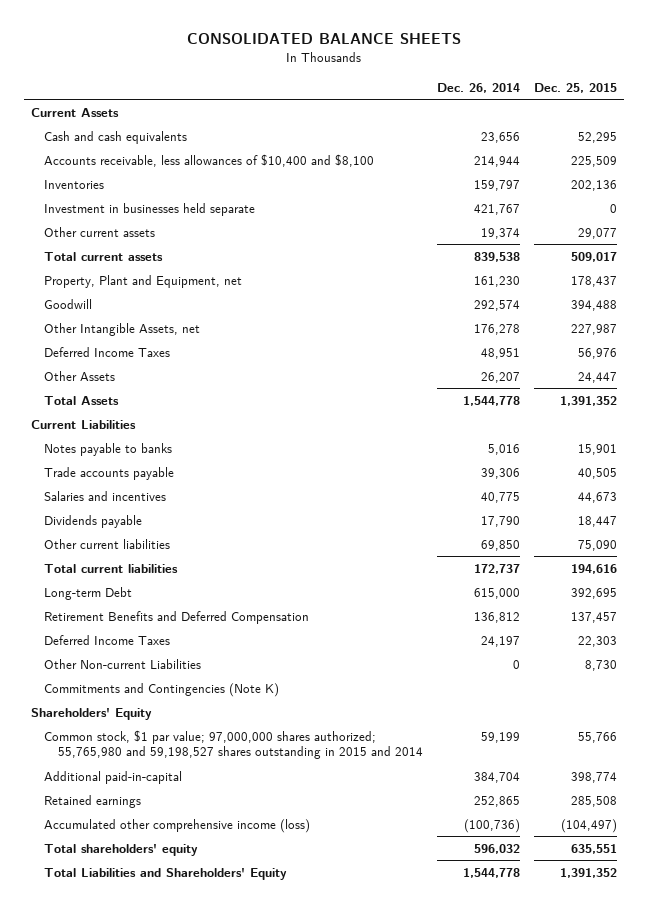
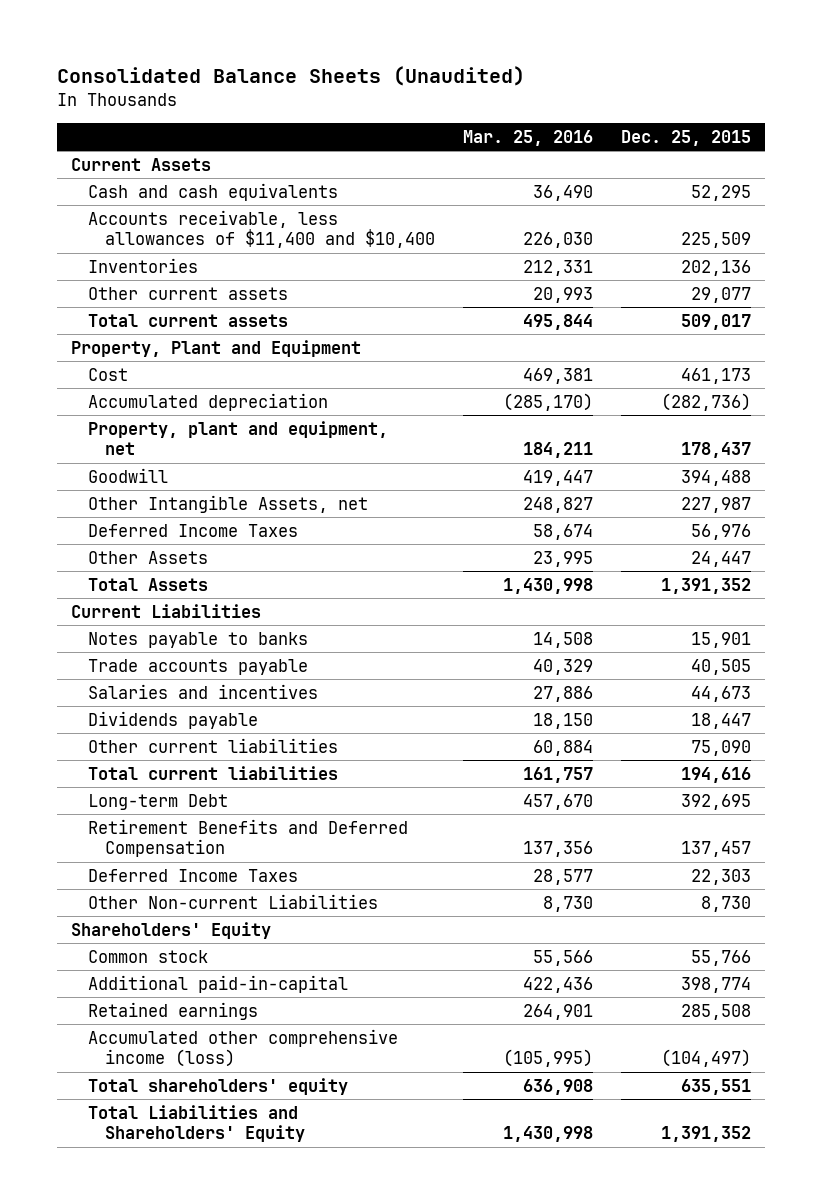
[186,33,461,45] CONSOLIDATED BALANCE SHEETS -> [57,66,526,87] Consolidated Balance Sheets (Unaudited)
[437,82,521,93] Dec. 26, 2014 -> none
none -> [462,129,593,146] Mar. 25, 2016
[44,153,375,167] Accounts receivable, less allowances of $10,400 and $8,100 -> [87,209,435,249] Accounts receivable, less allowances of $11,400 and $10,400
[44,202,256,216] Investment in businesses held separate -> none
none -> [71,339,362,357] Property, Plant and Equipment
none -> [87,367,128,381] Cost
none -> [87,392,328,411] Accumulated depreciation
[44,274,243,288] Property, Plant and Equipment, net -> [87,420,388,456] Property, plant and equipment, net
[44,682,280,697] Commitments and Contingencies (Note K) -> none
[44,729,424,760] Common stock, $1 par value; 97,000,000 shares authorized; 55,765,980 and 59,198,527 shares outstanding in 2015 and 2014 -> [87,949,208,963] Common stock

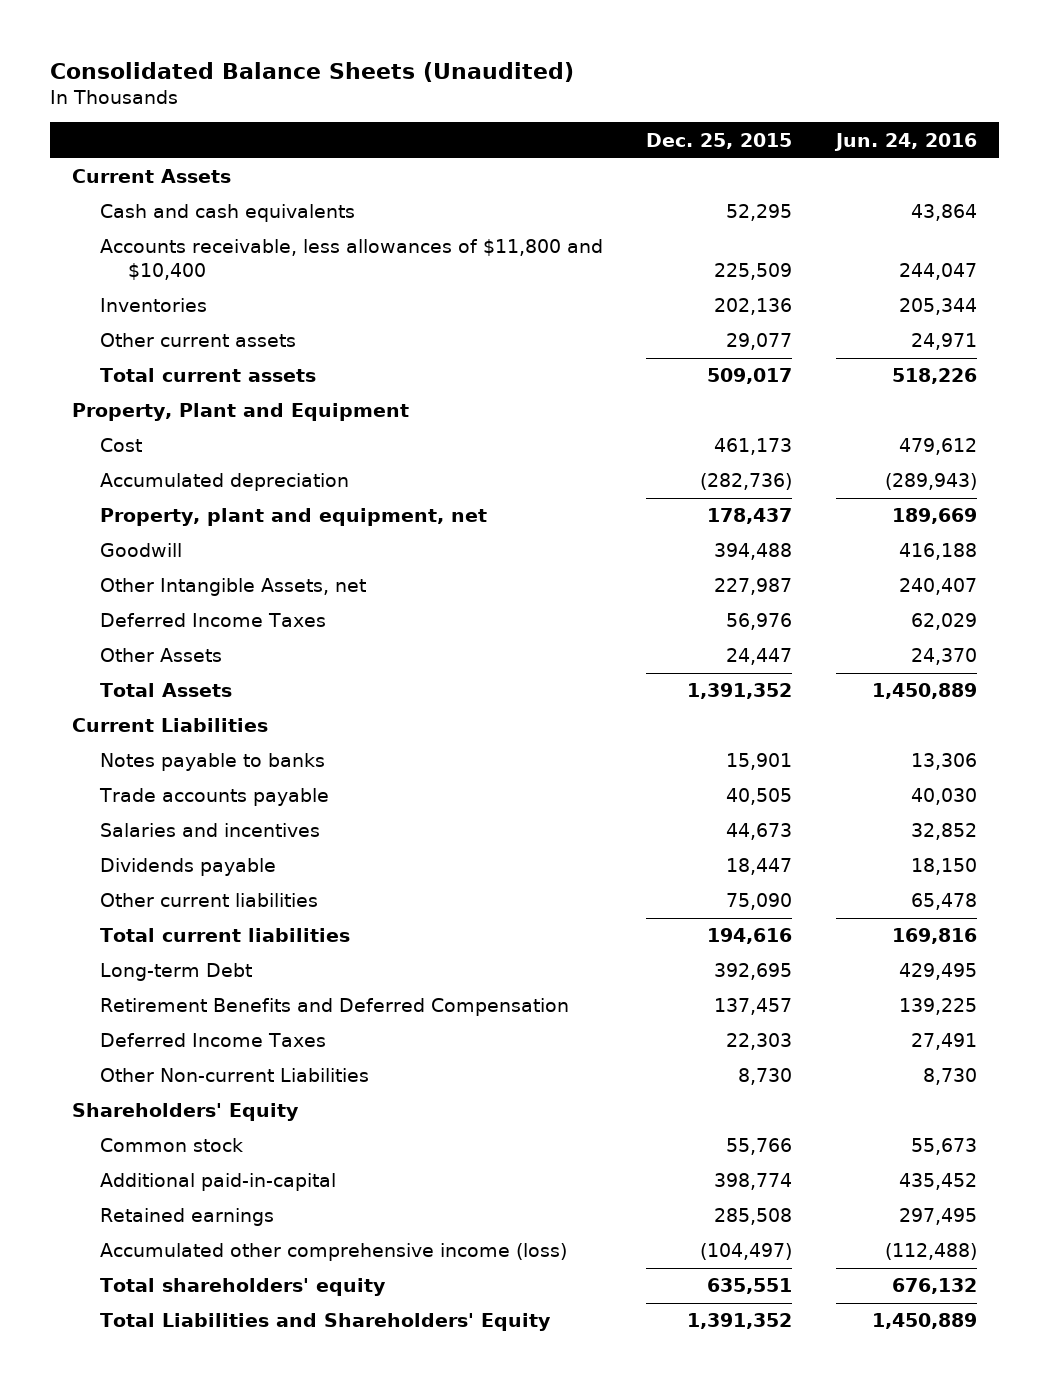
[462,129,593,146] Mar. 25, 2016 -> none
none -> [833,132,977,151] Jun. 24, 2016
[87,209,435,249] Accounts receivable, less allowances of $11,400 and $10,400 -> [99,239,603,281] Accounts receivable, less allowances of $11,800 and $10,400

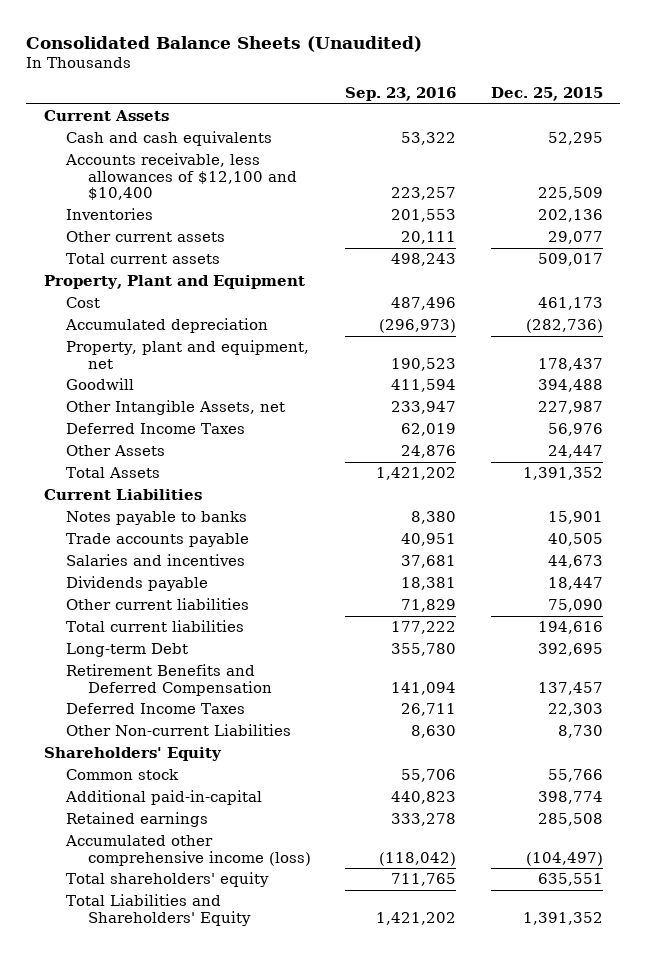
[833,132,977,151] Jun. 24, 2016 -> none
none -> [345,87,457,102] Sep. 23, 2016
[99,239,603,281] Accounts receivable, less allowances of $11,800 and $10,400 -> [64,153,297,201] Accounts receivable, less allowances of $12,100 and $10,400

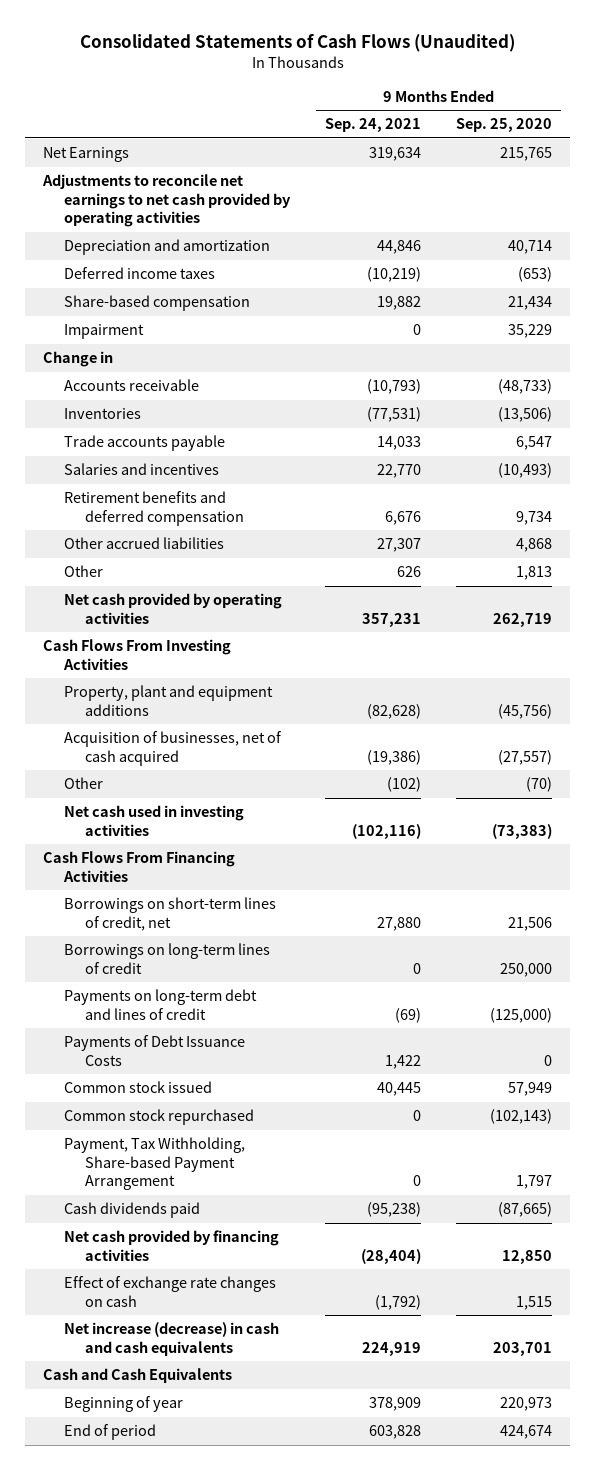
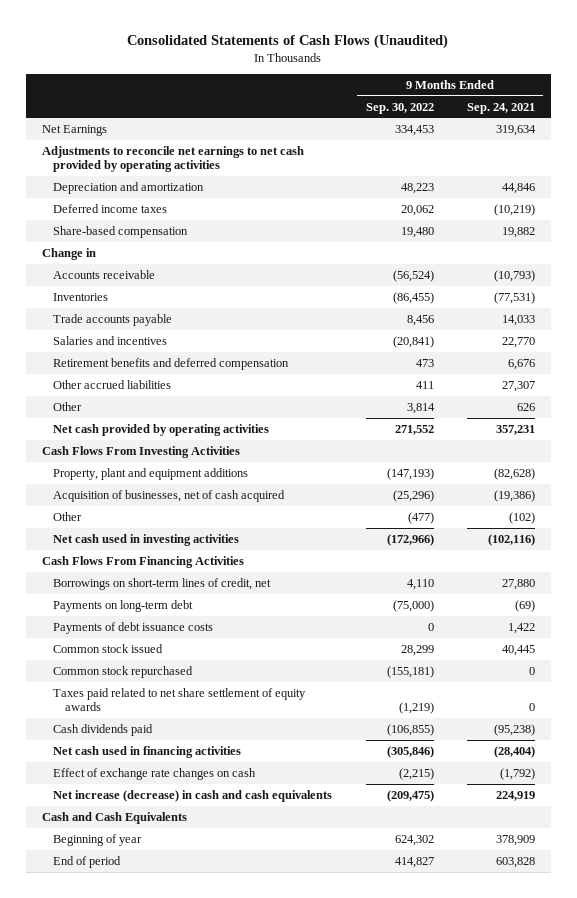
[456,118,553,133] Sep. 25, 2020 -> none
none -> [365,102,434,114] Sep. 30, 2022
[63,324,144,340] Impairment -> none
[63,943,270,974] Borrowings on long-term lines of credit -> none
[63,989,257,1020] Payments on long-term debt and lines of credit -> [53,599,194,612] Payments on long-term debt
[63,1035,245,1066] Payments of Debt Issuance Costs -> [53,621,214,634] Payments of debt issuance costs
[63,1137,245,1191] Payment, Tax Withholding, Share-based Payment Arrangement -> [53,687,307,712] Taxes paid related to net share settlement of equity awards
[63,1230,279,1261] Net cash provided by financing activities -> [53,745,242,758] Net cash used in financing activities

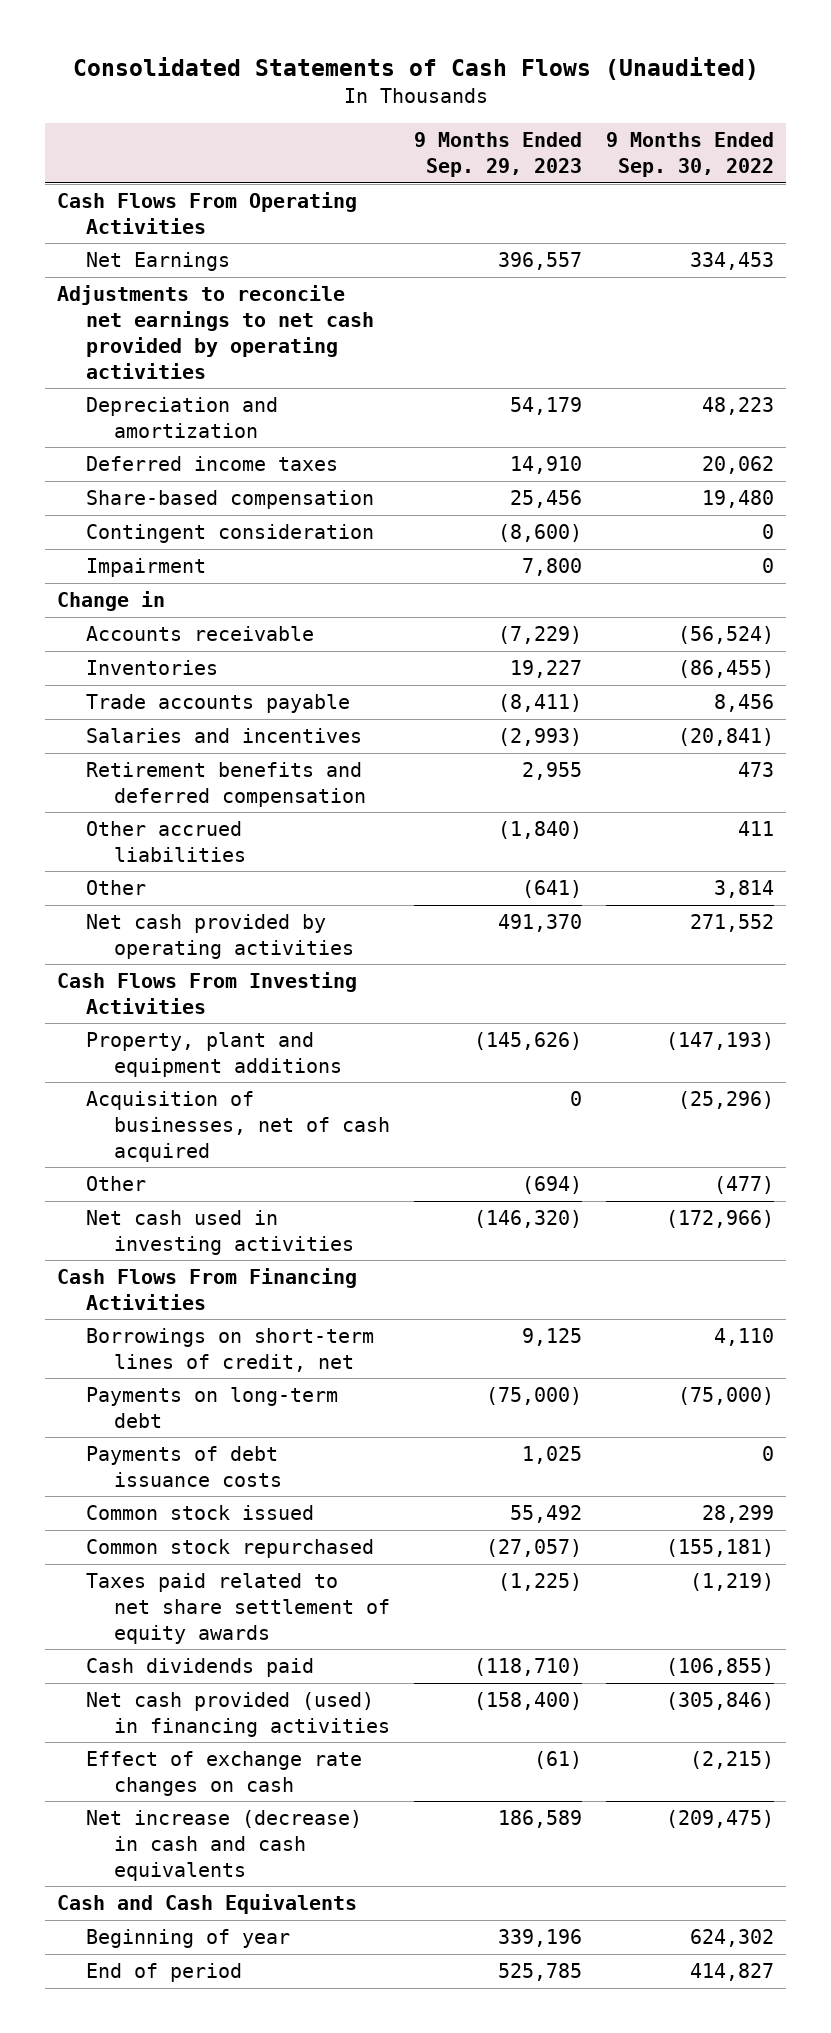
[466,102,535,114] Sep. 24, 2021 -> none
none -> [414,132,583,178] 9 Months Ended Sep. 29, 2023
none -> [56,192,357,234] Cash Flows From Operating Activities
none -> [85,524,374,544] Contingent consideration
none -> [85,558,206,578] Impairment
[53,745,242,758] Net cash used in financing activities -> [85,1692,391,1737] Net cash provided (used) in financing activities

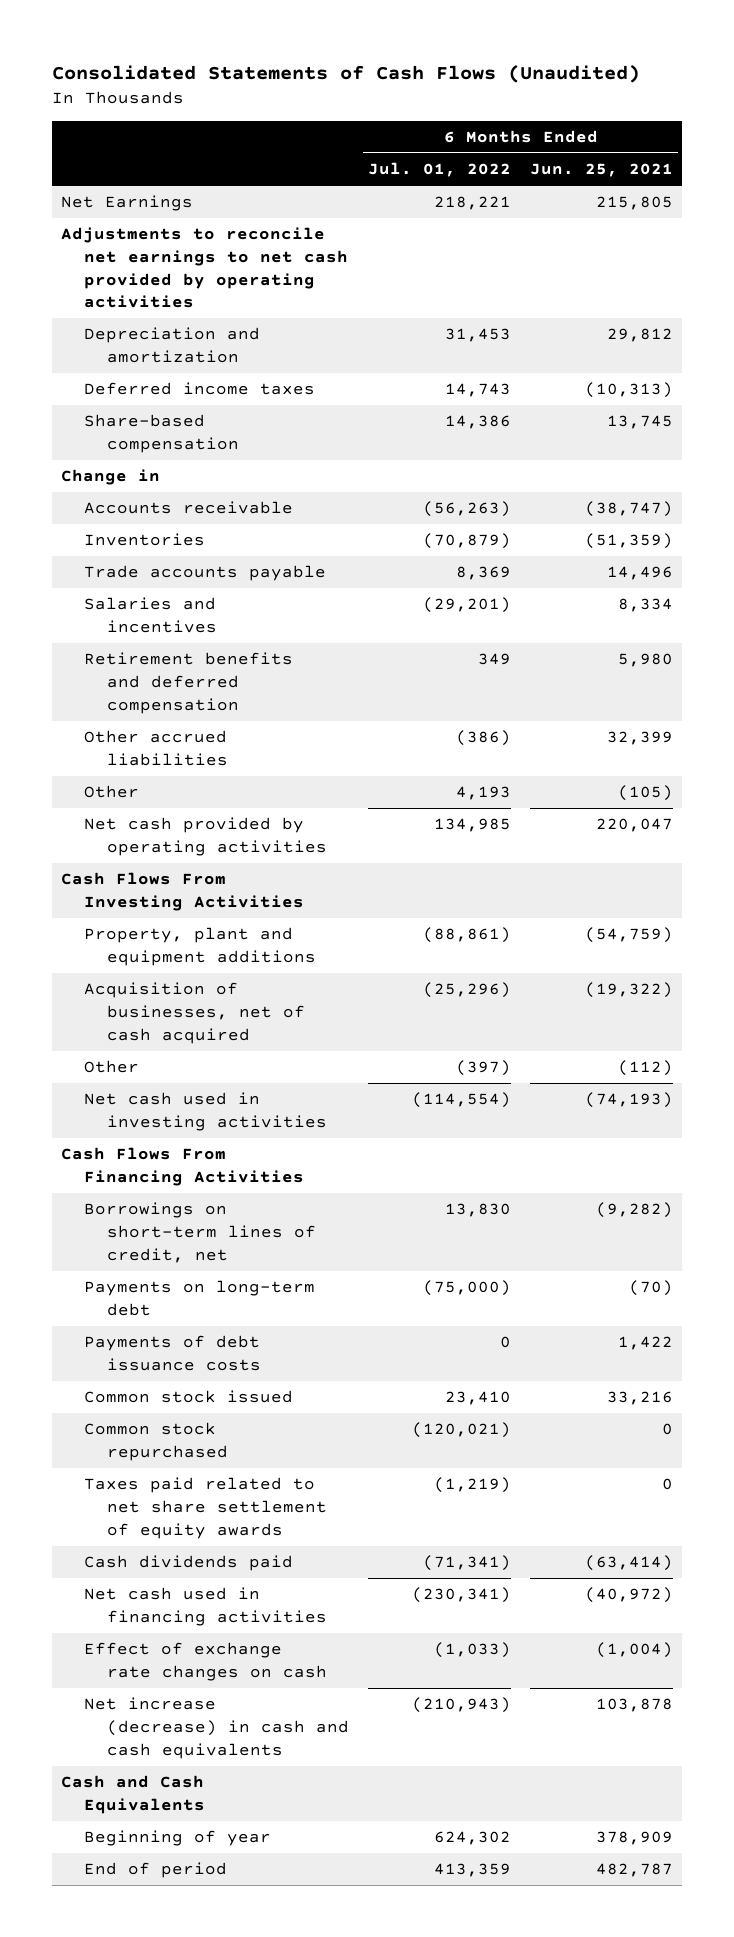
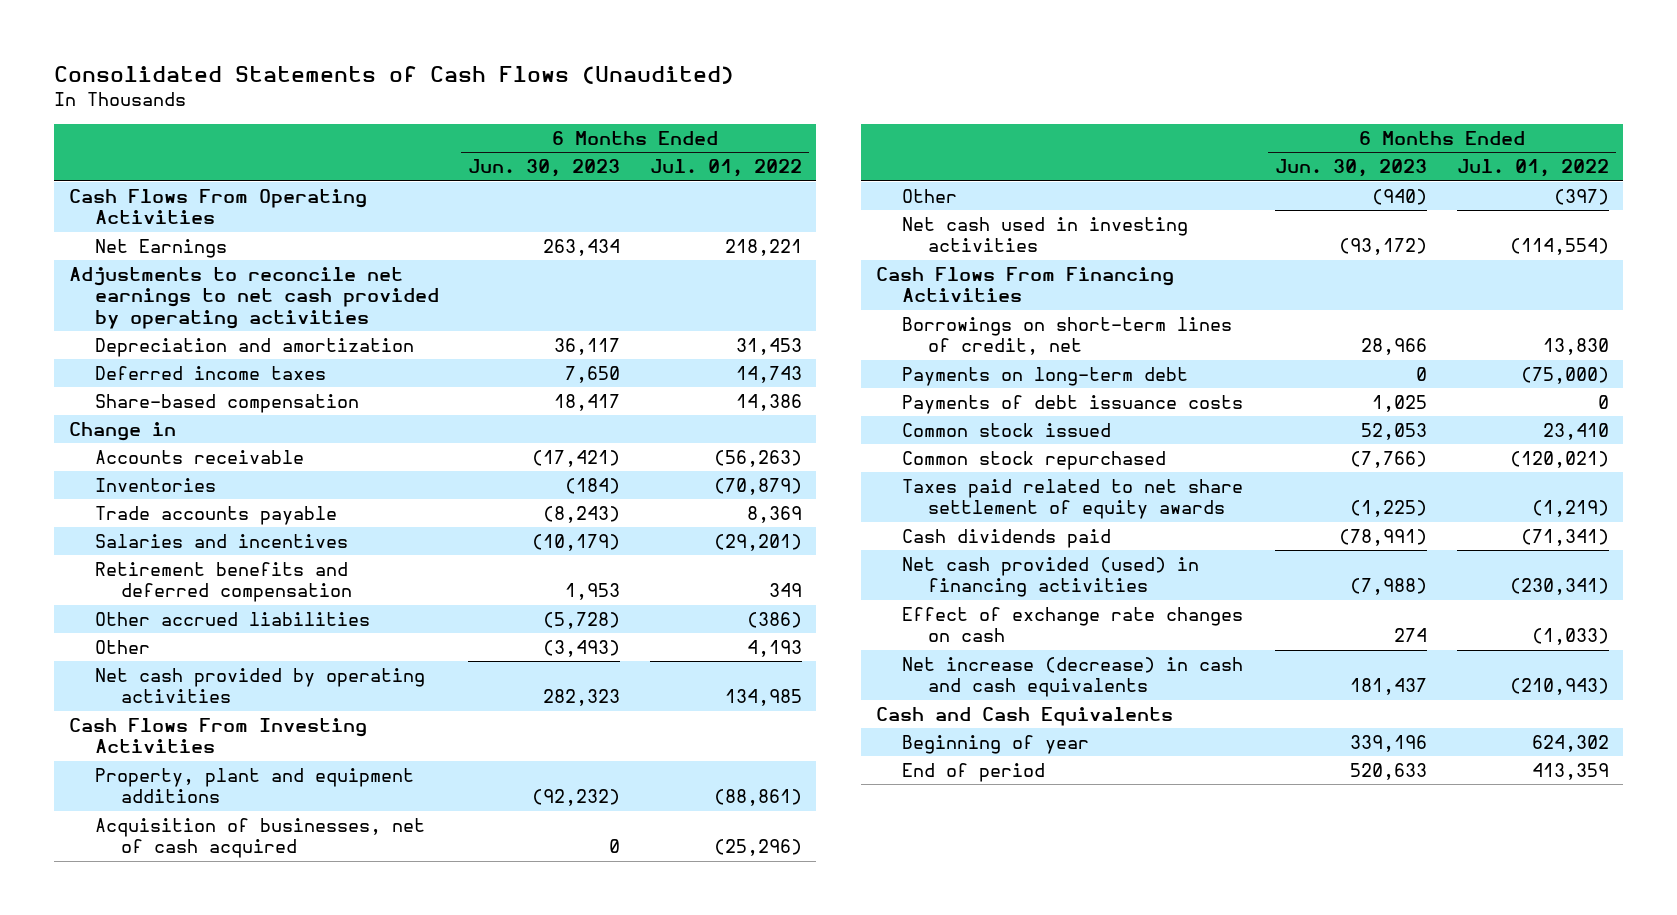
[529,163,673,178] Jun. 25, 2021 -> none
none -> [468,159,621,178] Jun. 30, 2023
none -> [68,189,367,225] Cash Flows From Operating Activities
[84,1587,328,1627] Net cash used in financing activities -> [902,557,1200,598] Net cash provided (used) in financing activities

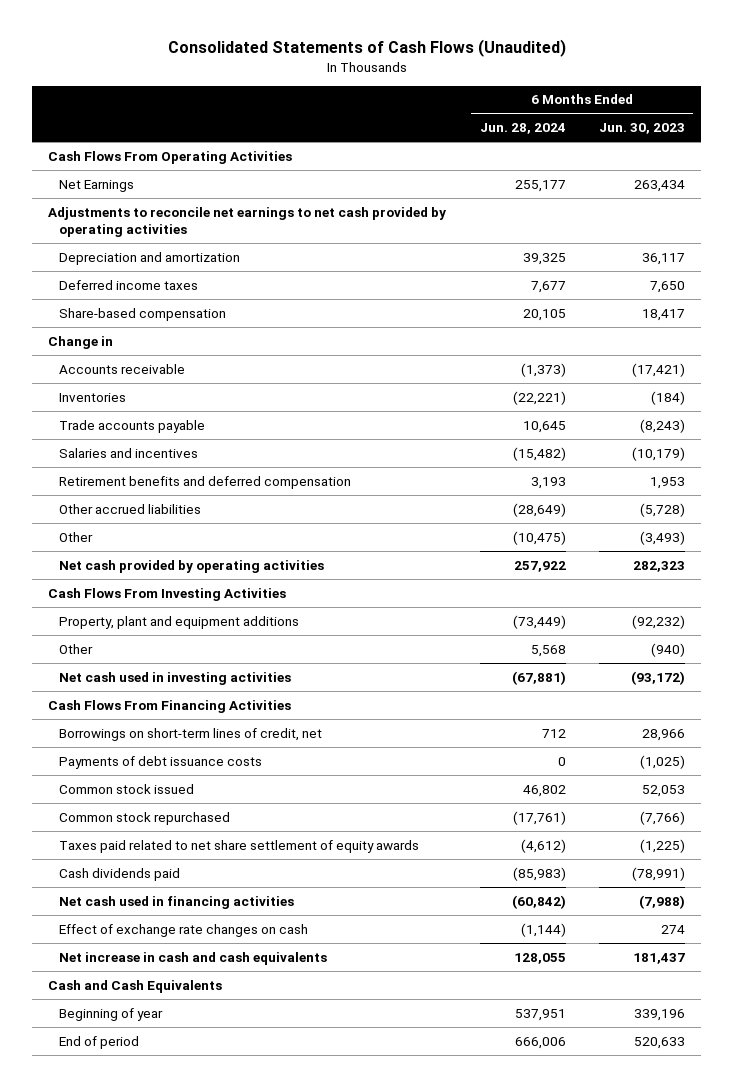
[649,159,802,178] Jul. 01, 2022 -> none
none -> [479,123,566,135] Jun. 28, 2024
[94,818,425,859] Acquisition of businesses, net of cash acquired -> none
[902,367,1189,387] Payments on long-term debt -> none
[1372,395,1428,413] 1,025 -> [639,754,685,769] (1,025)
[902,557,1200,598] Net cash provided (used) in financing activities -> [59,895,295,909] Net cash used in financing activities
[902,657,1244,698] Net increase (decrease) in cash and cash equivalents -> [59,951,328,965] Net increase in cash and cash equivalents

